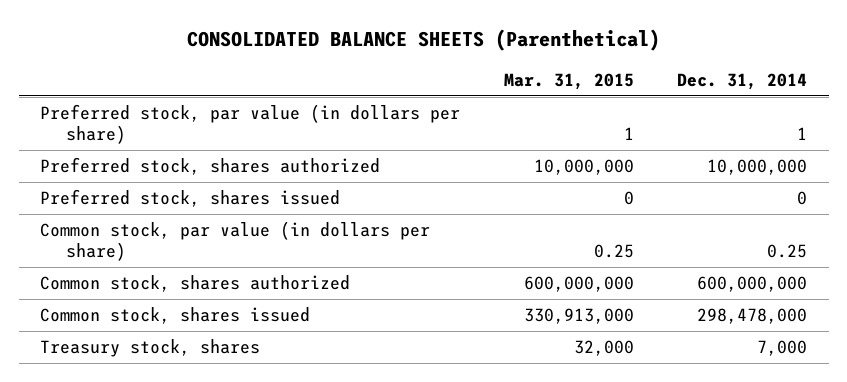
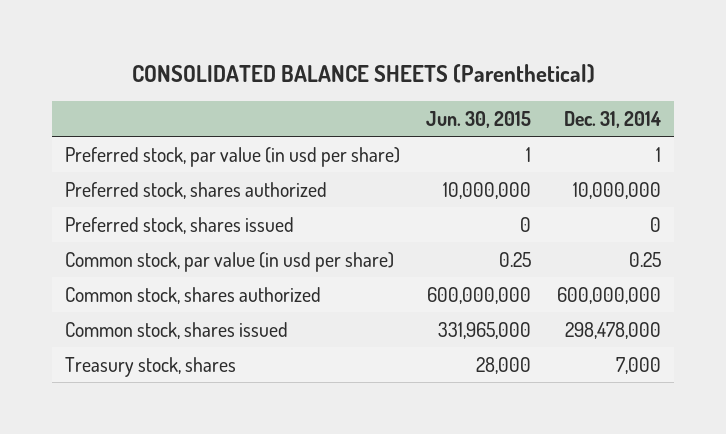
[503,72,634,90] Mar. 31, 2015 -> none
none -> [426,110,532,128] Jun. 30, 2015
[40,104,461,145] Preferred stock, par value (in dollars per share) -> [64,146,400,167] Preferred stock, par value (in usd per share)
[40,221,431,262] Common stock, par value (in dollars per share) -> [64,251,394,272] Common stock, par value (in usd per share)

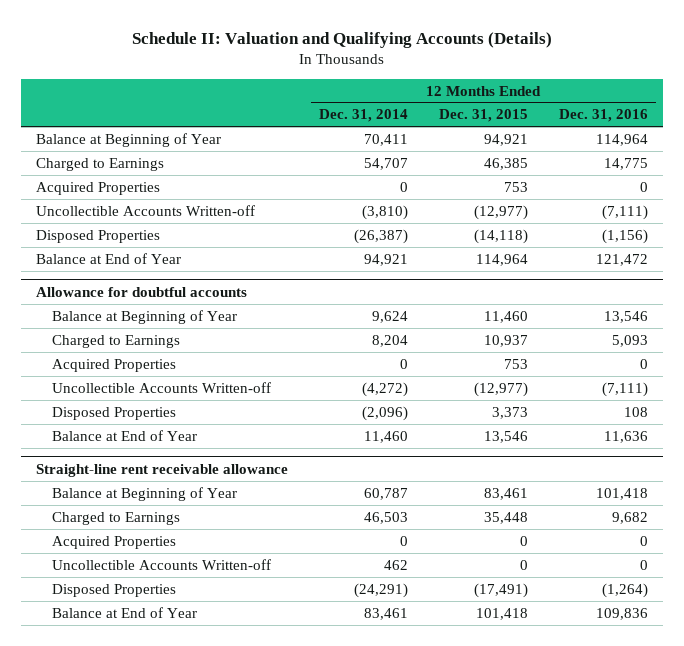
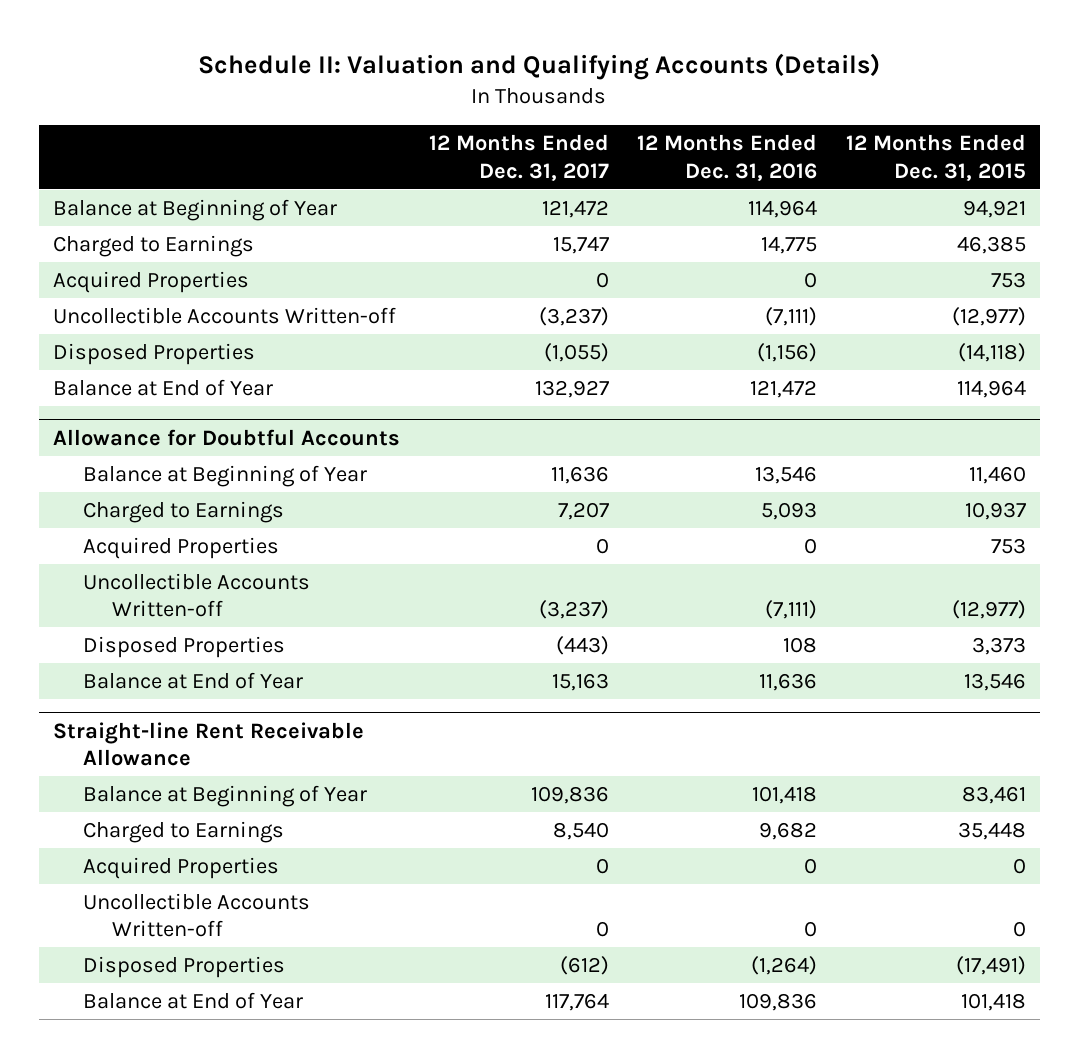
[319,109,409,123] Dec. 31, 2014 -> none
none -> [428,134,609,181] 12 Months Ended Dec. 31, 2017
[36,286,248,297] Allowance for doubtful accounts -> [53,428,401,446] Allowance for Doubtful Accounts
[36,463,289,477] Straight-line rent receivable allowance -> [53,721,365,766] Straight-line Rent Receivable Allowance

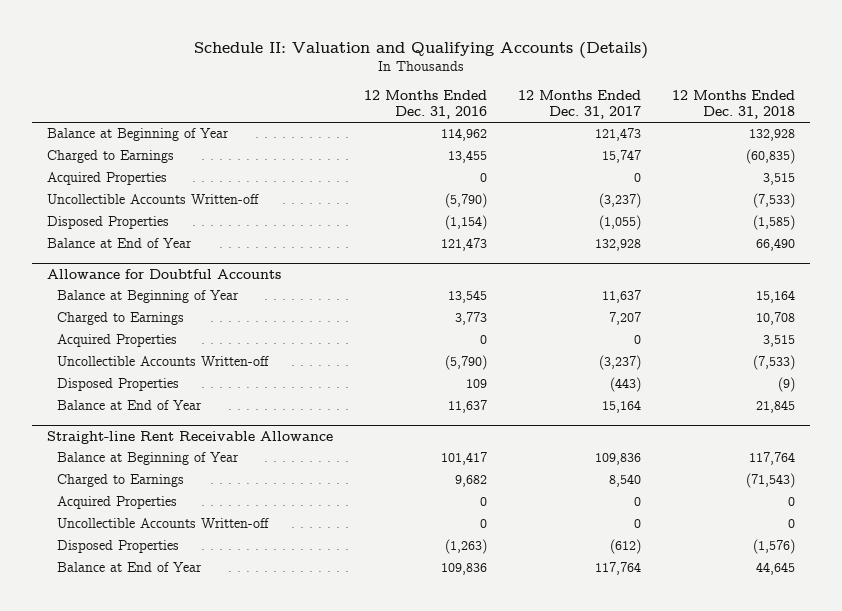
[845,134,1026,181] 12 Months Ended Dec. 31, 2015 -> none
none -> [671,90,795,120] 12 Months Ended Dec. 31, 2018
[541,200,609,219] 121,472 -> [594,128,641,142] 121,473
[748,200,818,219] 114,964 -> [441,128,488,142] 114,962
[761,236,818,255] 14,775 -> [448,150,488,164] 13,455
[765,307,818,327] (7,111) -> [445,193,488,209] (5,790)
[757,343,818,363] (1,156) -> [445,215,488,231] (1,154)
[534,380,609,399] 132,927 -> [594,239,641,252] 132,928
[750,380,818,399] 121,472 -> [441,238,488,252] 121,473
[550,466,609,485] 11,636 -> [601,290,641,304] 11,637
[755,466,818,485] 13,546 -> [448,290,488,304] 13,545
[761,502,818,521] 5,093 -> [455,312,488,326] 3,773
[765,600,818,620] (7,111) -> [445,355,488,371] (5,790)
[783,637,818,654] 108 -> [466,379,488,389] 109
[551,673,609,692] 15,163 -> [601,400,641,414] 15,164
[759,673,818,692] 11,636 -> [448,400,488,414] 11,637
[752,786,818,805] 101,418 -> [441,452,488,466] 101,417
[751,956,818,976] (1,264) -> [445,539,488,555] (1,263)

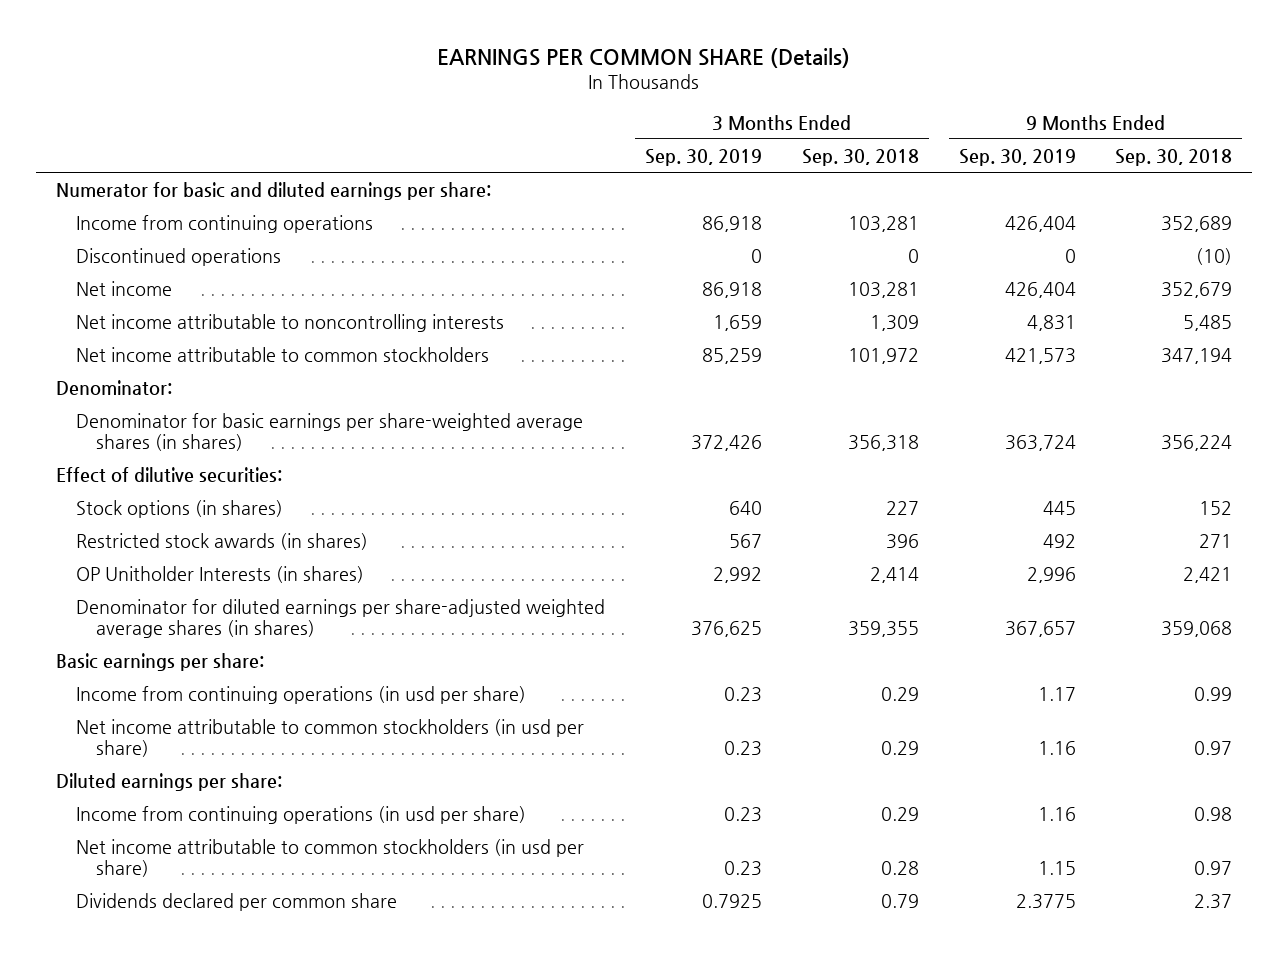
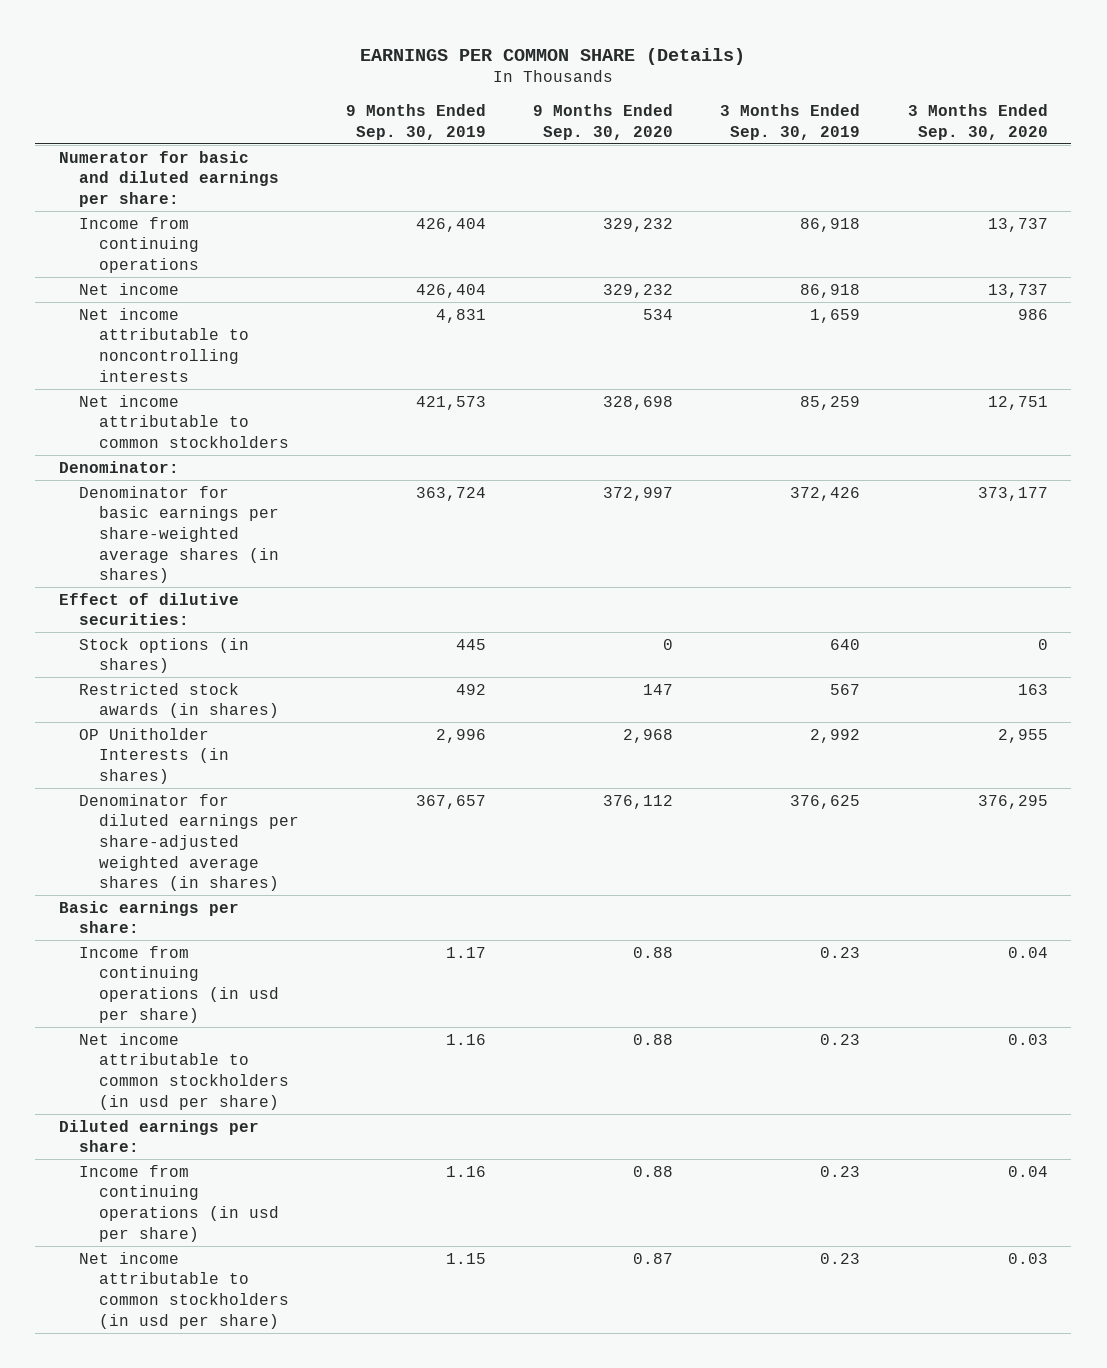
[801,148,919,166] Sep. 30, 2018 -> none
[1115,148,1233,166] Sep. 30, 2018 -> none
none -> [533,104,674,140] 9 Months Ended Sep. 30, 2020
none -> [907,104,1048,140] 3 Months Ended Sep. 30, 2020
[76,247,282,266] Discontinued operations -> none
[76,892,398,911] Dividends declared per common share -> none

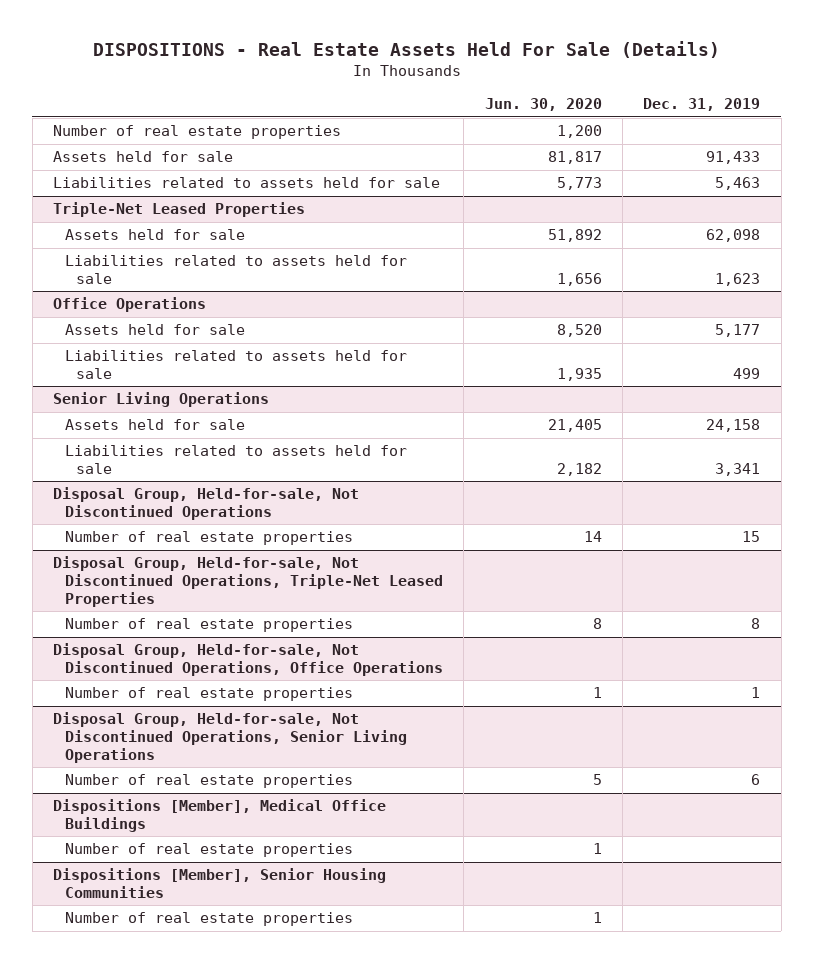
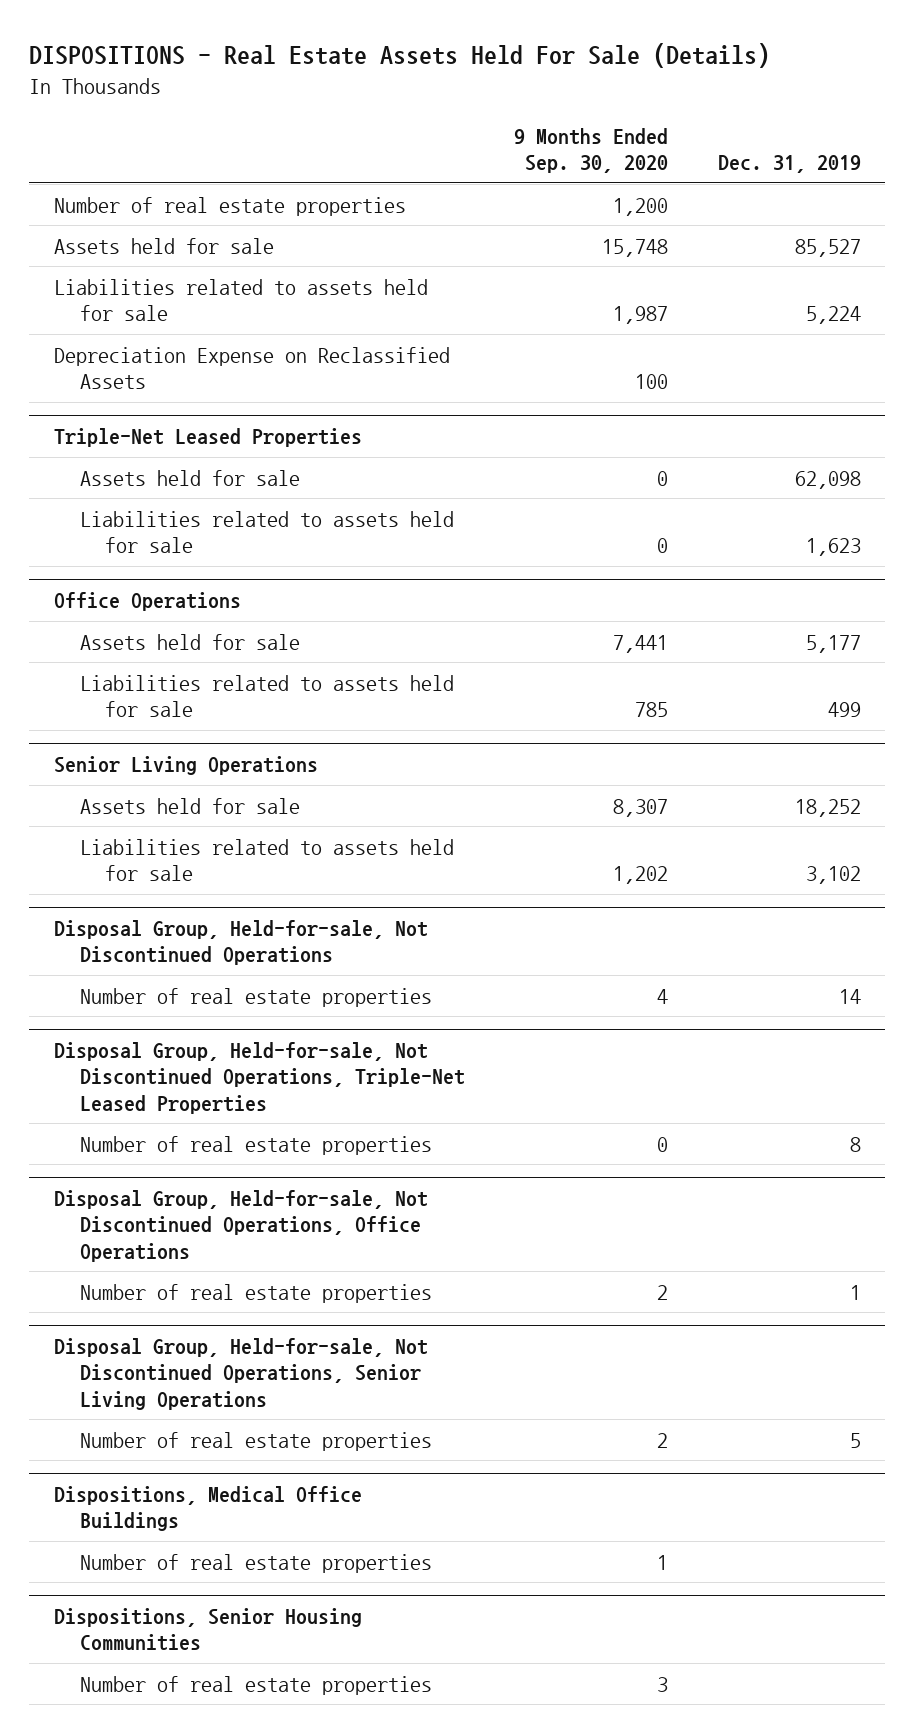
[484,98,602,112] Jun. 30, 2020 -> none
none -> [514,127,669,174] 9 Months Ended Sep. 30, 2020
[706,151,761,165] 91,433 -> [794,238,861,257] 85,527
[715,177,761,191] 5,463 -> [805,306,861,325] 5,224
none -> [53,346,450,390] Depreciation Expense on Reclassified Assets
[706,419,761,433] 24,158 -> [794,798,861,817] 18,252
[715,463,761,477] 3,341 -> [805,866,861,885] 3,102
[742,531,761,543] 15 -> [838,988,861,1004] 14
[751,774,761,786] 6 -> [849,1432,861,1448] 5
[53,799,387,833] Dispositions [Member], Medical Office Buildings -> [53,1485,362,1532] Dispositions, Medical Office Buildings
[53,868,387,899] Dispositions [Member], Senior Housing Communities -> [53,1607,362,1652] Dispositions, Senior Housing Communities

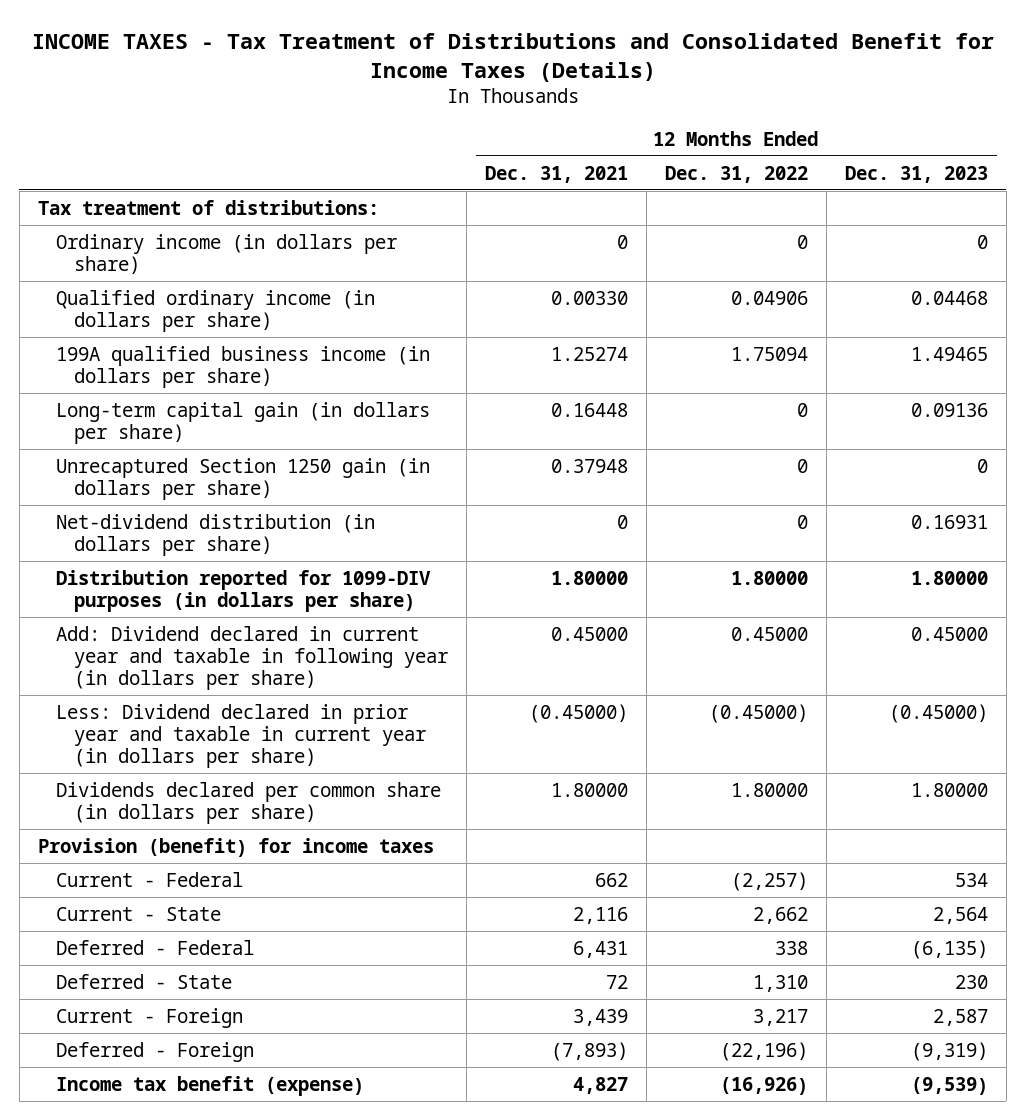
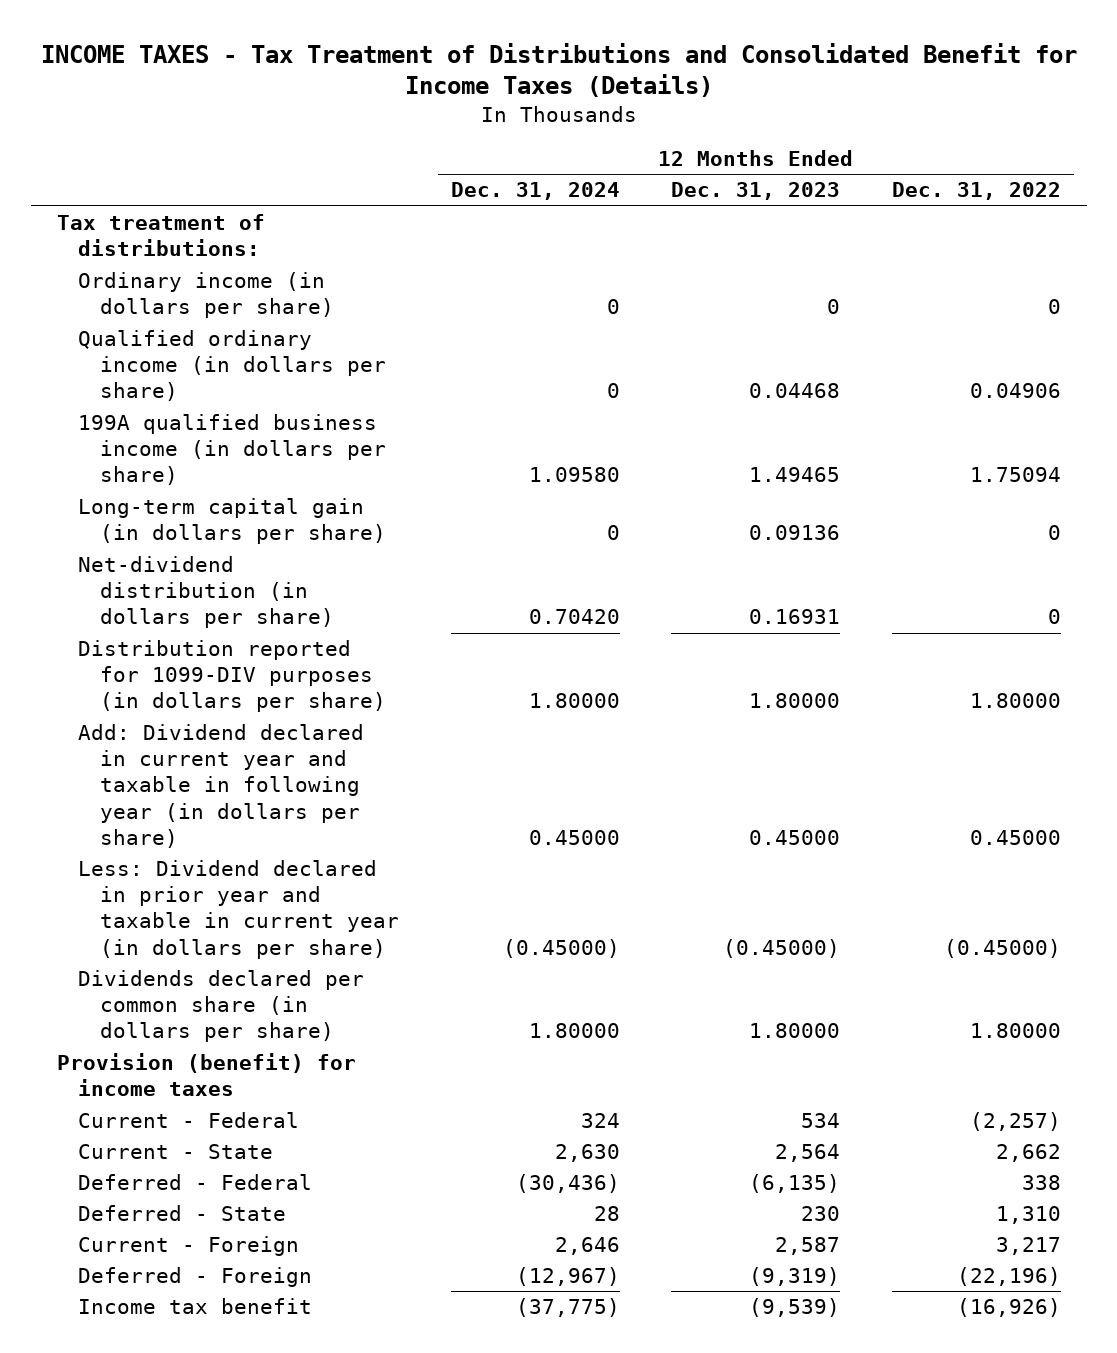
[484,165,628,183] Dec. 31, 2021 -> none
none -> [450,182,620,201] Dec. 31, 2024
[55,457,430,500] Unrecaptured Section 1250 gain (in dollars per share) -> none
[55,1075,364,1096] Income tax benefit (expense) -> [78,1298,313,1315] Income tax benefit

